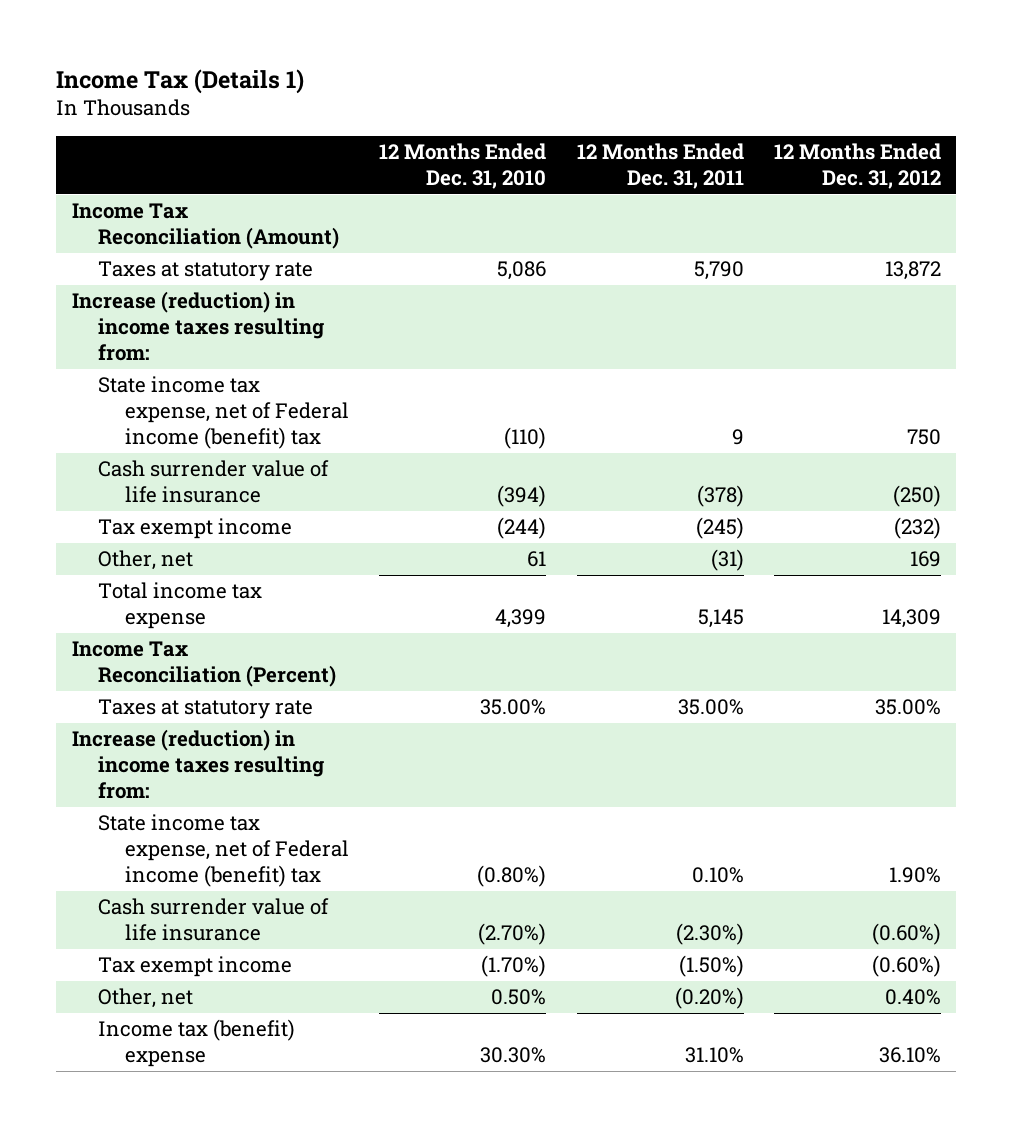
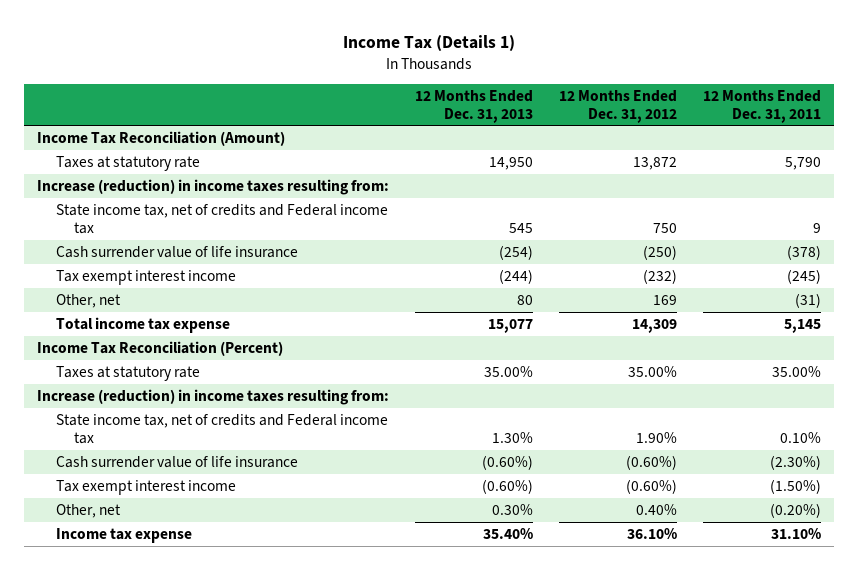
[379,143,547,189] 12 Months Ended Dec. 31, 2010 -> none
none -> [415,89,534,123] 12 Months Ended Dec. 31, 2013
[98,376,350,449] State income tax expense, net of Federal income (benefit) tax -> [55,204,388,234] State income tax, net of credits and Federal income tax
[98,518,293,540] Tax exempt income -> [55,270,236,286] Tax exempt interest income
[98,814,350,887] State income tax expense, net of Federal income (benefit) tax -> [55,414,388,444] State income tax, net of credits and Federal income tax
[98,956,293,978] Tax exempt income -> [55,480,236,496] Tax exempt interest income
[98,1019,296,1068] Income tax (benefit) expense -> [55,528,192,544] Income tax expense

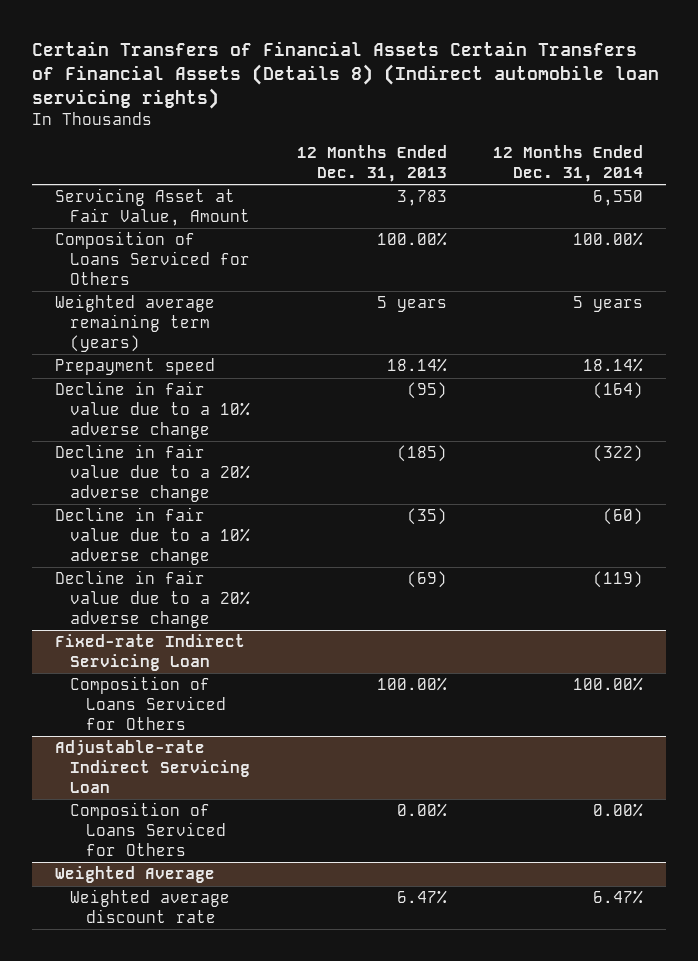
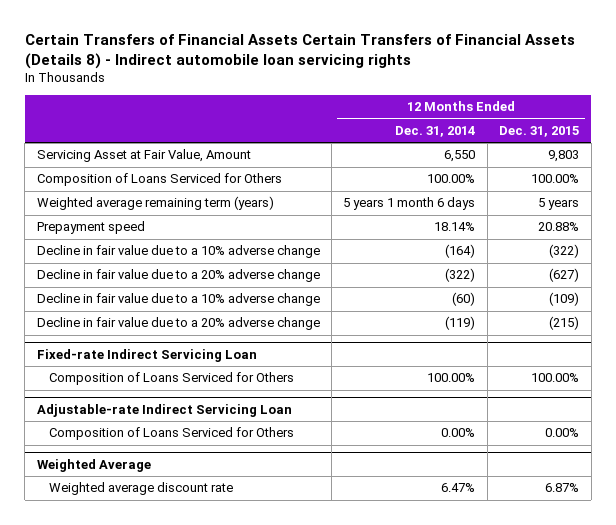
[31,40,659,110] Certain Transfers of Financial Assets Certain Transfers of Financial Assets (Details 8) (Indirect automobile loan servicing rights) -> [24,33,575,69] Certain Transfers of Financial Assets Certain Transfers of Financial Assets (Details 8) - Indirect automobile loan servicing rights
[296,144,447,182] 12 Months Ended Dec. 31, 2013 -> none
none -> [499,125,580,137] Dec. 31, 2015
[572,296,643,313] 5 years -> [343,197,476,211] 5 years 1 month 6 days

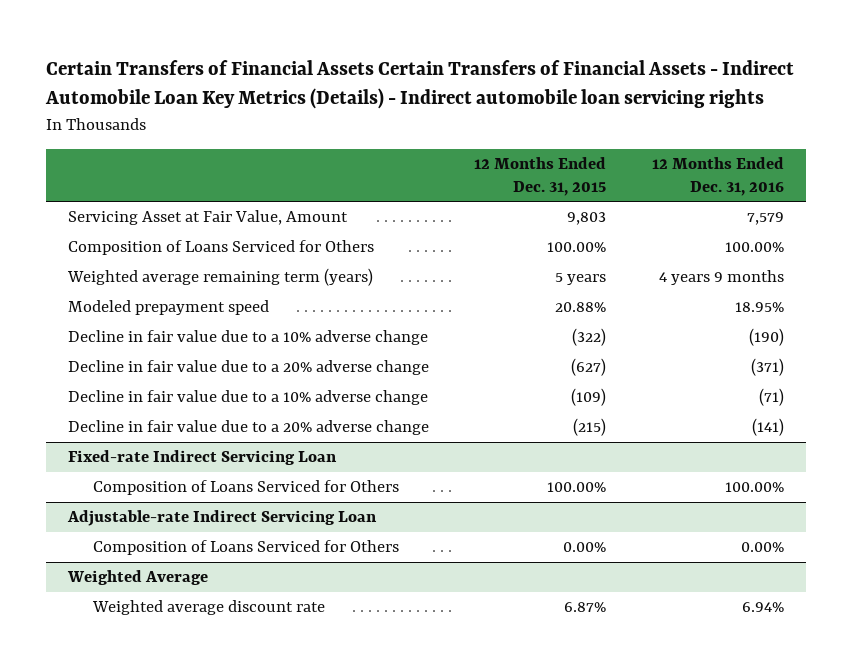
[24,33,575,69] Certain Transfers of Financial Assets Certain Transfers of Financial Assets (Details 8) - Indirect automobile loan servicing rights -> [44,59,794,110] Certain Transfers of Financial Assets Certain Transfers of Financial Assets - Indirect Automobile Loan Key Metrics (Details) - Indirect automobile loan servicing rights
[395,125,476,137] Dec. 31, 2014 -> none
none -> [651,156,784,196] 12 Months Ended Dec. 31, 2016
[36,221,145,235] Prepayment speed -> [68,300,270,316] Modeled prepayment speed

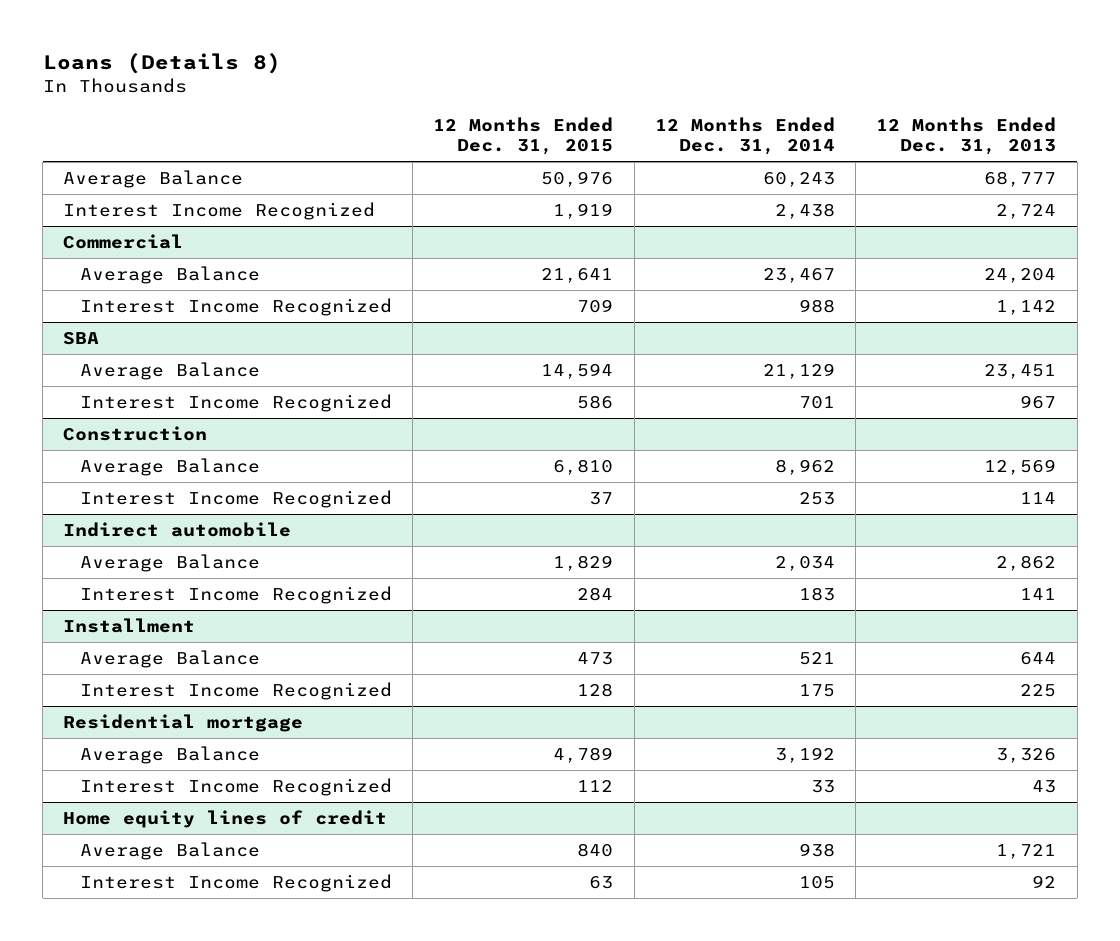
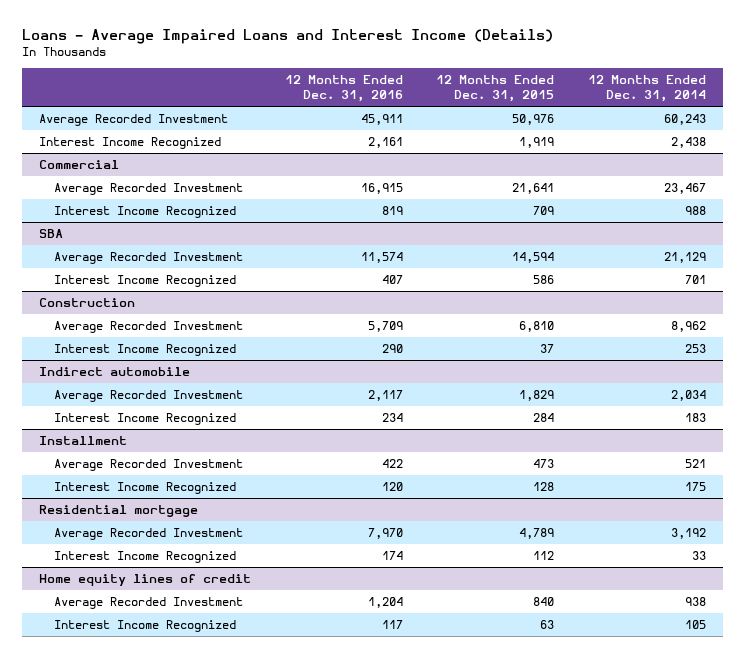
[42,53,281,75] Loans (Details 8) -> [22,29,554,45] Loans - Average Impaired Loans and Interest Income (Details)
[876,117,1057,155] 12 Months Ended Dec. 31, 2013 -> none
none -> [284,75,403,103] 12 Months Ended Dec. 31, 2016
[63,170,244,189] Average Balance -> [38,114,228,127] Average Recorded Investment
[79,266,260,285] Average Balance -> [53,183,243,196] Average Recorded Investment
[79,362,260,381] Average Balance -> [53,252,243,265] Average Recorded Investment
[79,458,260,477] Average Balance -> [53,321,243,334] Average Recorded Investment
[79,554,260,573] Average Balance -> [53,390,243,403] Average Recorded Investment
[79,650,260,669] Average Balance -> [53,459,243,472] Average Recorded Investment
[79,746,260,765] Average Balance -> [53,528,243,541] Average Recorded Investment
[79,842,260,861] Average Balance -> [53,597,243,610] Average Recorded Investment

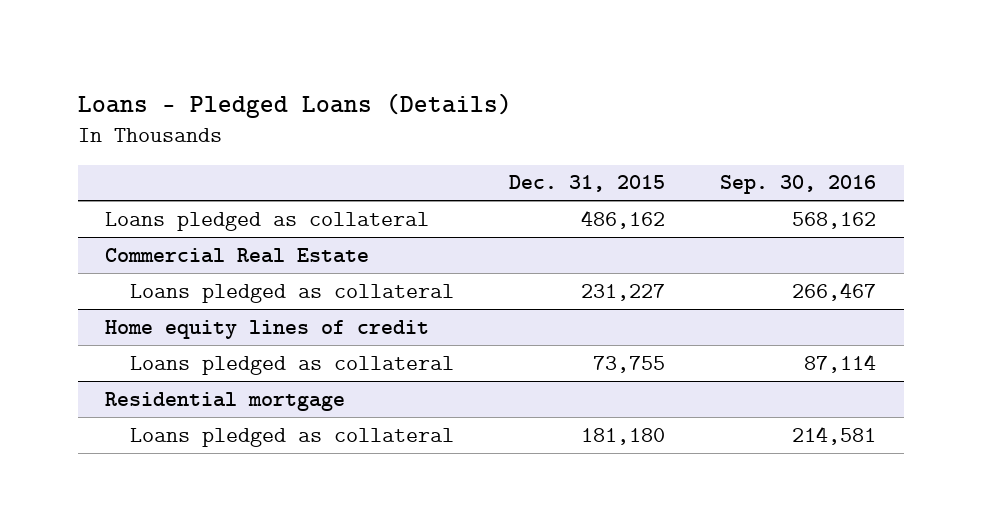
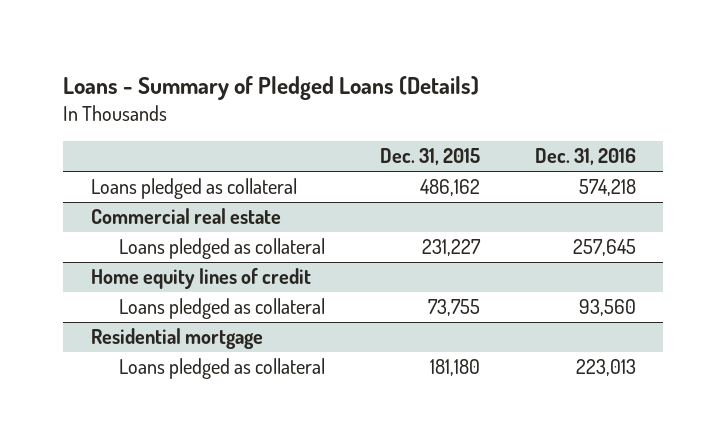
[77,93,512,119] Loans - Pledged Loans (Details) -> [63,76,480,101] Loans - Summary of Pledged Loans (Details)
[720,175,877,195] Sep. 30, 2016 -> none
none -> [534,148,636,166] Dec. 31, 2016
[105,247,370,263] Commercial Real Estate -> [90,208,281,225] Commercial real estate

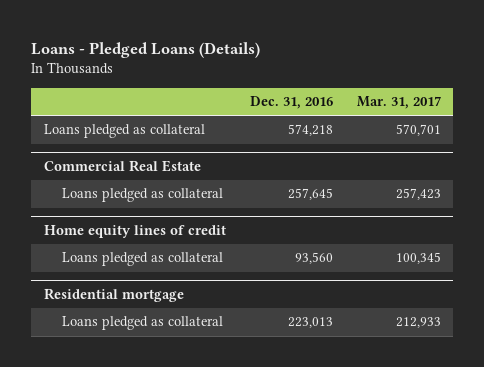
[63,76,480,101] Loans - Summary of Pledged Loans (Details) -> [31,41,261,58] Loans - Pledged Loans (Details)
[379,148,480,166] Dec. 31, 2015 -> none
none -> [356,96,441,110] Mar. 31, 2017
[90,208,281,225] Commercial real estate -> [43,160,201,173] Commercial Real Estate

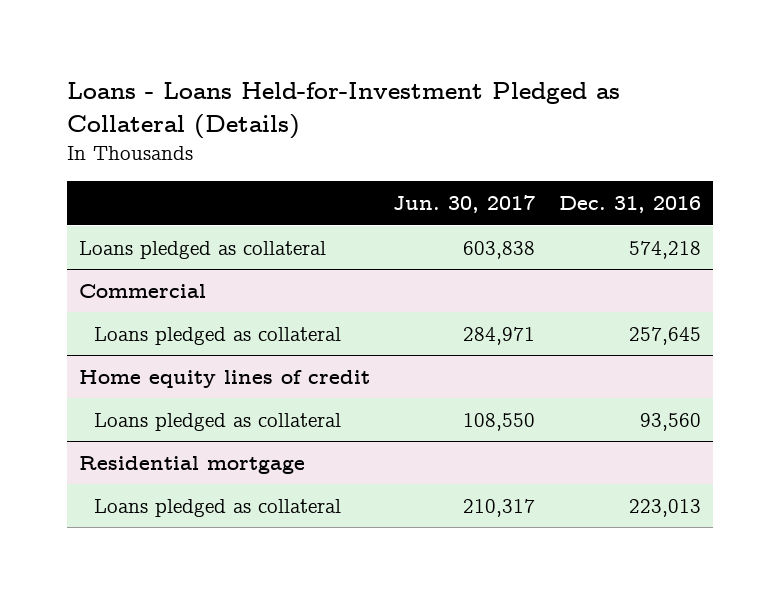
[31,41,261,58] Loans - Pledged Loans (Details) -> [66,82,620,140] Loans - Loans Held-for-Investment Pledged as Collateral (Details)
[356,96,441,110] Mar. 31, 2017 -> none
none -> [393,195,536,214] Jun. 30, 2017
[43,160,201,173] Commercial Real Estate -> [78,283,206,298] Commercial

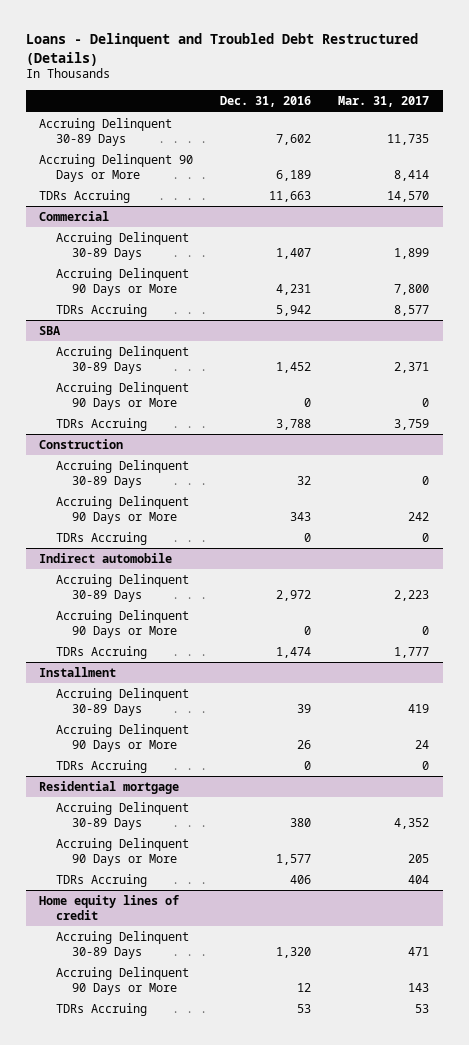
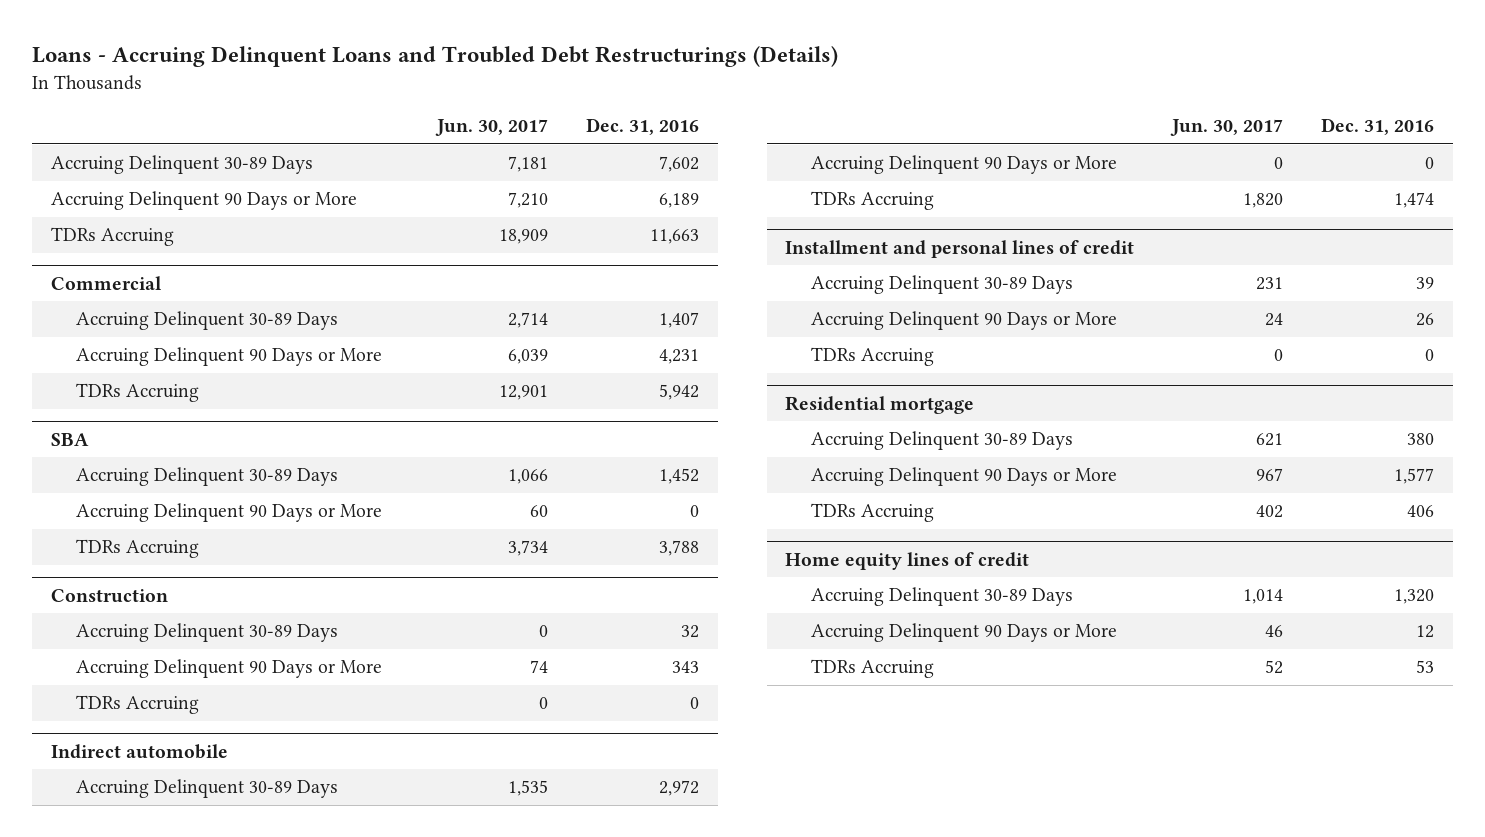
[25,33,418,66] Loans - Delinquent and Troubled Debt Restructured (Details) -> [32,46,839,68] Loans - Accruing Delinquent Loans and Troubled Debt Restructurings (Details)
[338,96,430,108] Mar. 31, 2017 -> none
none -> [435,119,549,137] Jun. 30, 2017
[39,666,117,677] Installment -> [785,239,1135,258] Installment and personal lines of credit

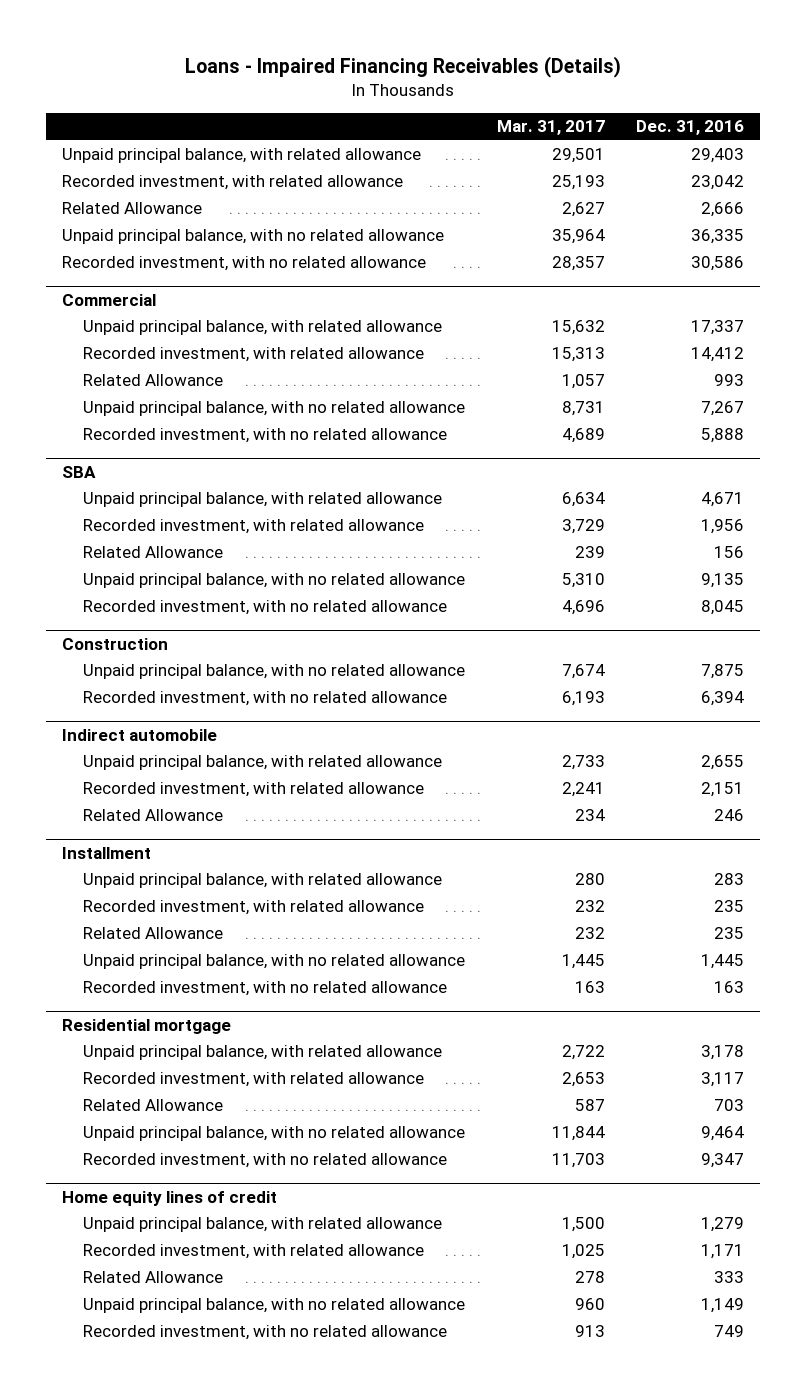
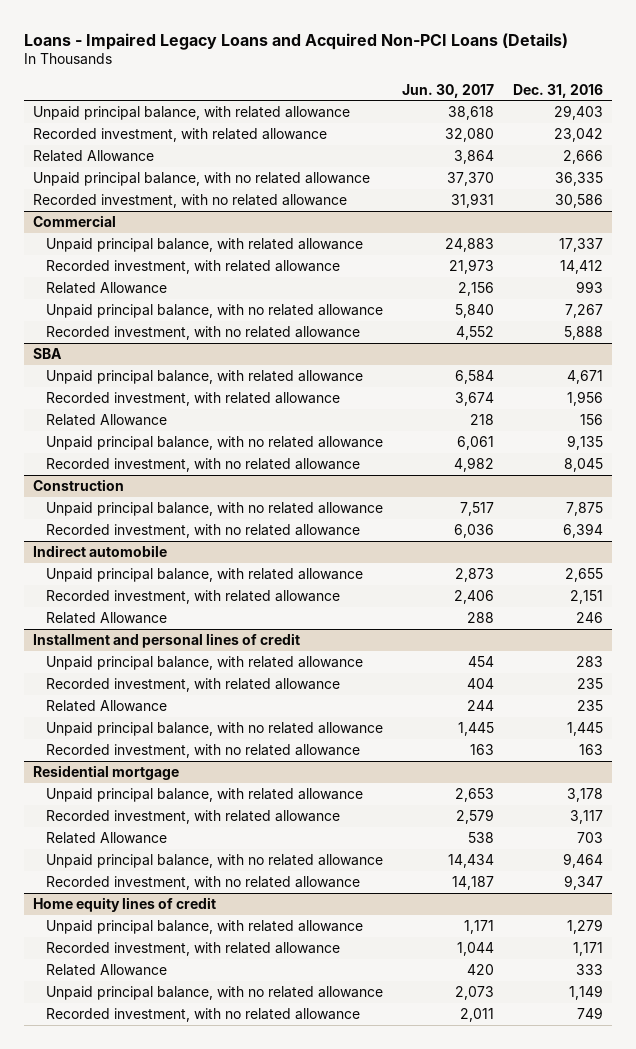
[185,55,622,78] Loans - Impaired Financing Receivables (Details) -> [23,32,568,50] Loans - Impaired Legacy Loans and Acquired Non-PCI Loans (Details)
[496,120,605,136] Mar. 31, 2017 -> none
none -> [401,83,494,98] Jun. 30, 2017
[62,846,152,859] Installment -> [33,633,301,649] Installment and personal lines of credit

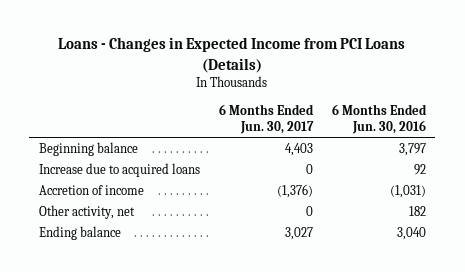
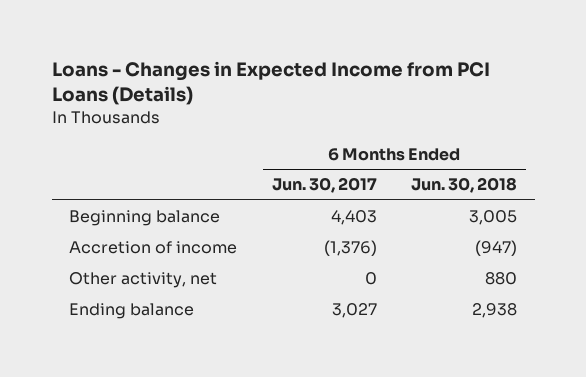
[331,104,427,135] 6 Months Ended Jun. 30, 2016 -> none
none -> [411,177,518,194] Jun. 30, 2018
[38,162,200,177] Increase due to acquired loans -> none

